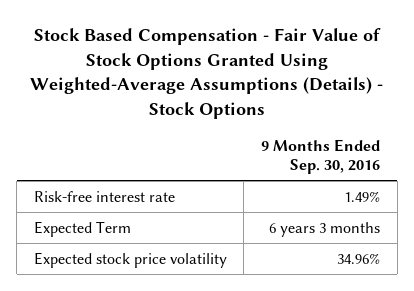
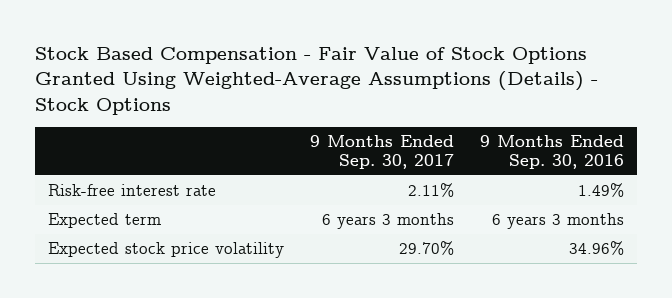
none -> [309,135,454,170] 9 Months Ended Sep. 30, 2017
[33,220,131,237] Expected Term -> [47,213,161,229] Expected term

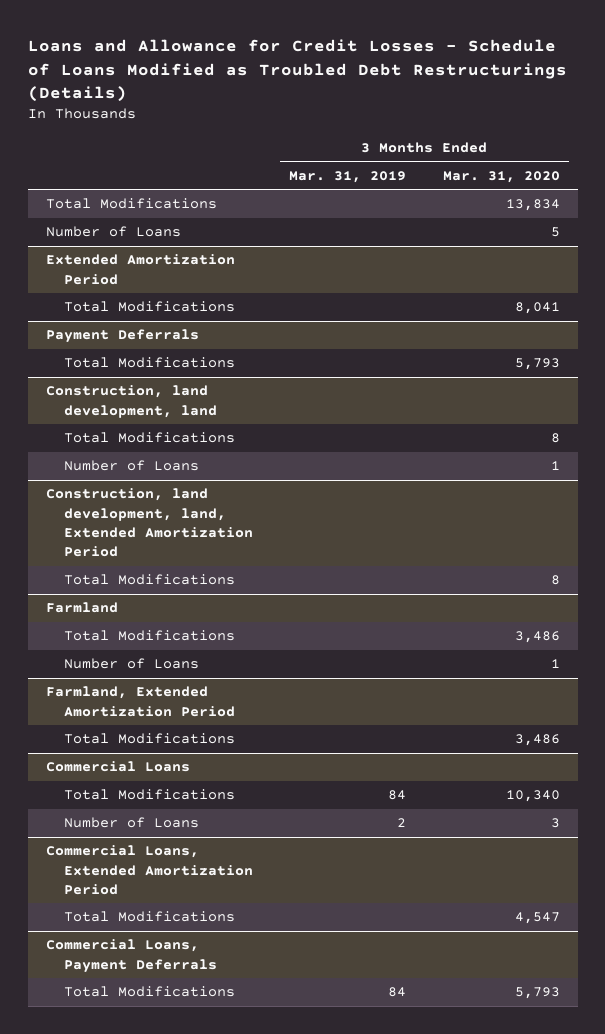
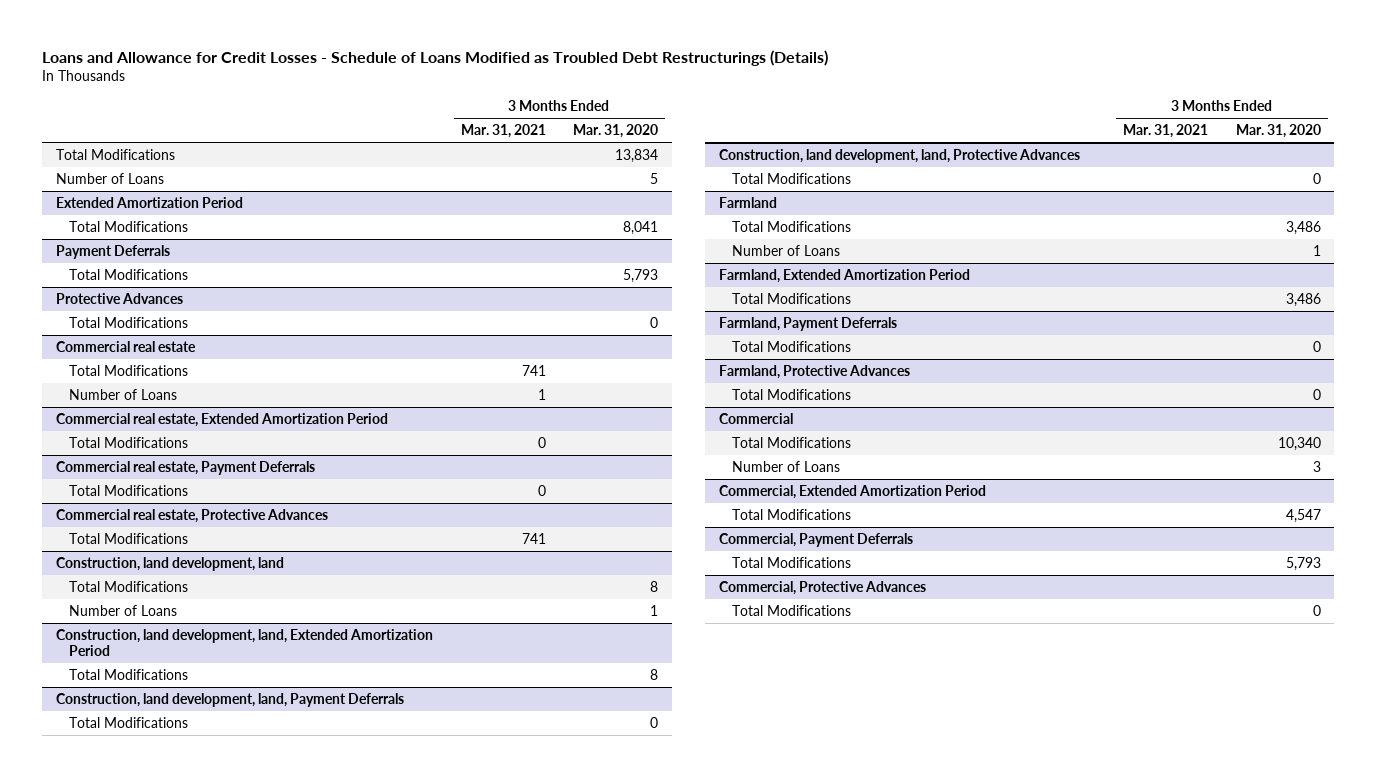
[289,170,407,183] Mar. 31, 2019 -> none
none -> [460,124,546,139] Mar. 31, 2021
none -> [56,292,184,304] Protective Advances
none -> [68,316,188,328] Total Modifications
none -> [56,340,197,352] Commercial real estate
none -> [68,364,188,376] Total Modifications
none -> [68,388,177,400] Number of Loans
none -> [56,412,389,427] Commercial real estate, Extended Amortization Period
none -> [68,436,188,448] Total Modifications
none -> [56,460,316,475] Commercial real estate, Payment Deferrals
none -> [68,484,188,496] Total Modifications
none -> [56,508,329,523] Commercial real estate, Protective Advances
none -> [68,532,188,544] Total Modifications
none -> [56,692,405,707] Construction, land development, land, Payment Deferrals
none -> [68,716,188,728] Total Modifications
none -> [718,148,1080,163] Construction, land development, land, Protective Advances
none -> [731,172,851,184] Total Modifications
none -> [718,316,897,331] Farmland, Payment Deferrals
none -> [731,340,851,352] Total Modifications
none -> [718,364,910,379] Farmland, Protective Advances
none -> [731,388,851,400] Total Modifications
[45,761,190,773] Commercial Loans -> [718,412,793,424] Commercial
[45,845,254,895] Commercial Loans, Extended Amortization Period -> [718,484,986,499] Commercial, Extended Amortization Period
[45,939,218,973] Commercial Loans, Payment Deferrals -> [718,532,913,547] Commercial, Payment Deferrals
none -> [718,580,926,595] Commercial, Protective Advances
none -> [731,604,851,616] Total Modifications

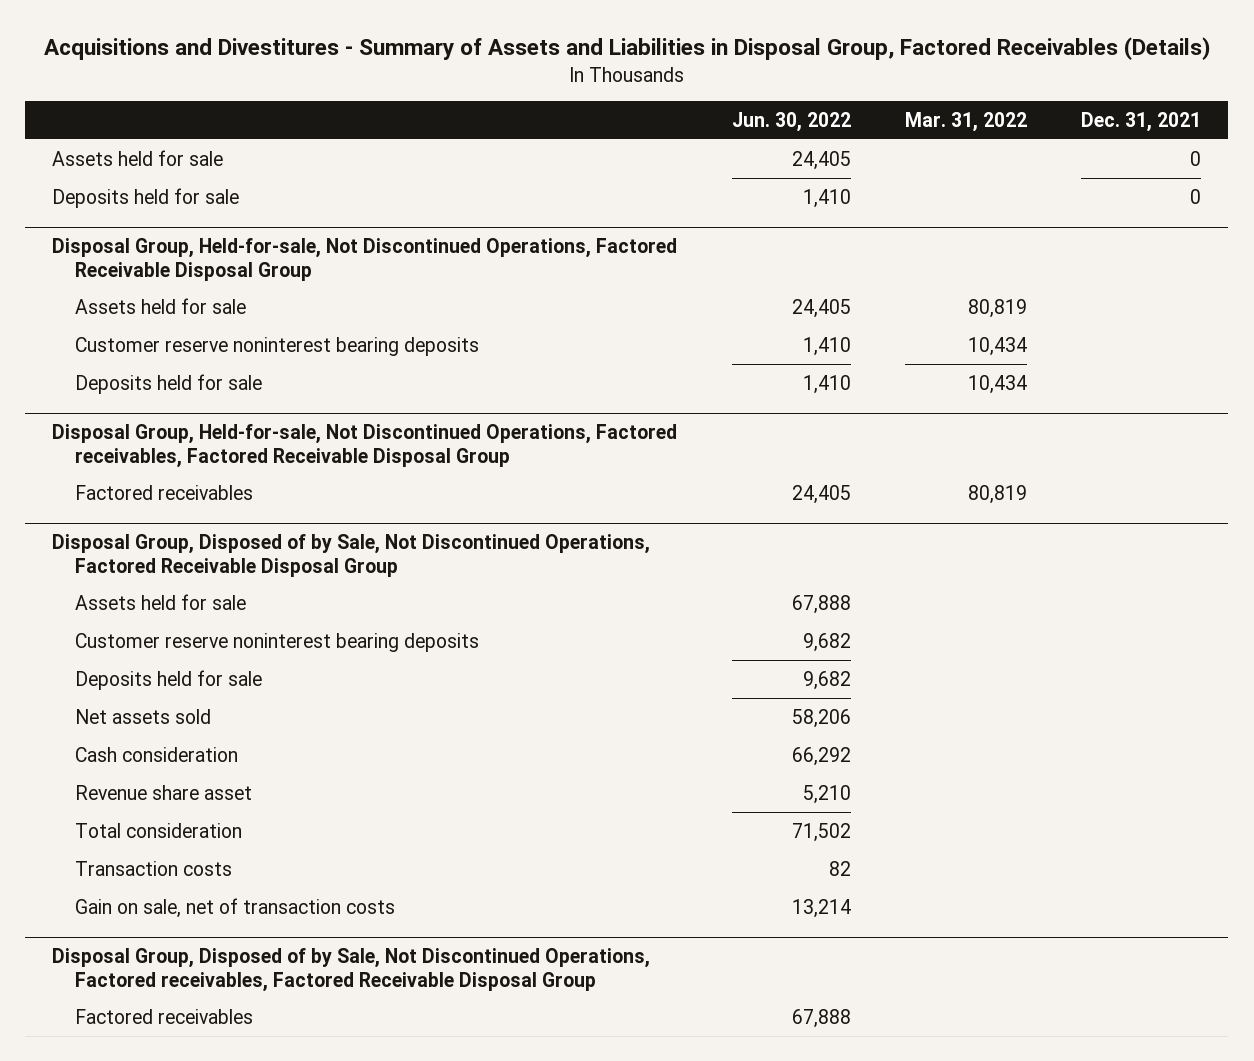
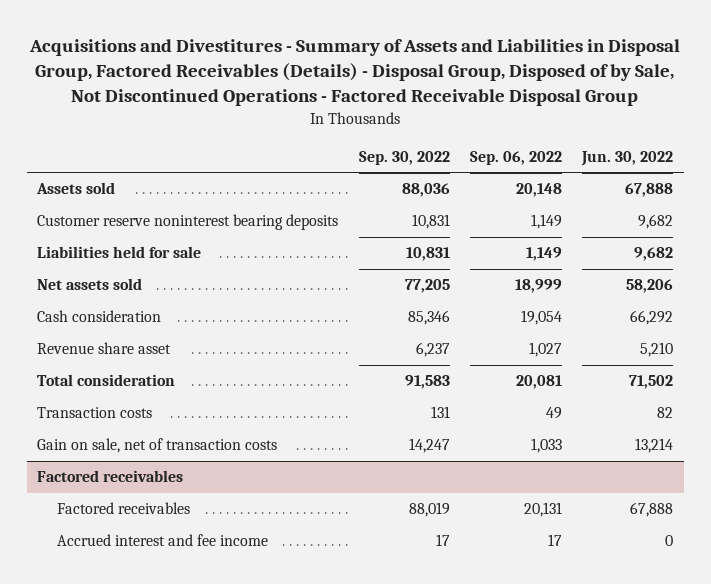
[43,37,1210,61] Acquisitions and Divestitures - Summary of Assets and Liabilities in Disposal Group, Factored Receivables (Details) -> [29,39,681,107] Acquisitions and Divestitures - Summary of Assets and Liabilities in Disposal Group, Factored Receivables (Details) - Disposal Group, Disposed of by Sale, Not Discontinued Operations - Factored Receivable Disposal Group
[904,111,1027,132] Mar. 31, 2022 -> none
[1081,111,1202,132] Dec. 31, 2021 -> none
none -> [358,150,450,165] Sep. 30, 2022
none -> [470,150,563,165] Sep. 06, 2022
[52,187,240,208] Deposits held for sale -> none
[52,238,678,281] Disposal Group, Held-for-sale, Not Discontinued Operations, Factored Receivable Disposal Group -> none
[75,297,247,314] Assets held for sale -> none
[75,336,480,356] Customer reserve noninterest bearing deposits -> none
[75,373,263,394] Deposits held for sale -> none
[52,424,678,468] Disposal Group, Held-for-sale, Not Discontinued Operations, Factored receivables, Factored Receivable Disposal Group -> none
[75,484,254,500] Factored receivables -> none
[52,534,651,577] Disposal Group, Disposed of by Sale, Not Discontinued Operations, Factored Receivable Disposal Group -> none
[75,593,247,610] Assets held for sale -> none
[52,149,224,166] Assets held for sale -> [36,182,116,195] Assets sold
[791,150,851,170] 24,405 -> [625,183,674,198] 67,888
[75,669,263,690] Deposits held for sale -> [37,246,202,259] Liabilities held for sale
[52,948,651,992] Disposal Group, Disposed of by Sale, Not Discontinued Operations, Factored receivables, Factored Receivable Disposal Group -> none
none -> [37,470,184,483] Factored receivables
none -> [56,534,268,547] Accrued interest and fee income

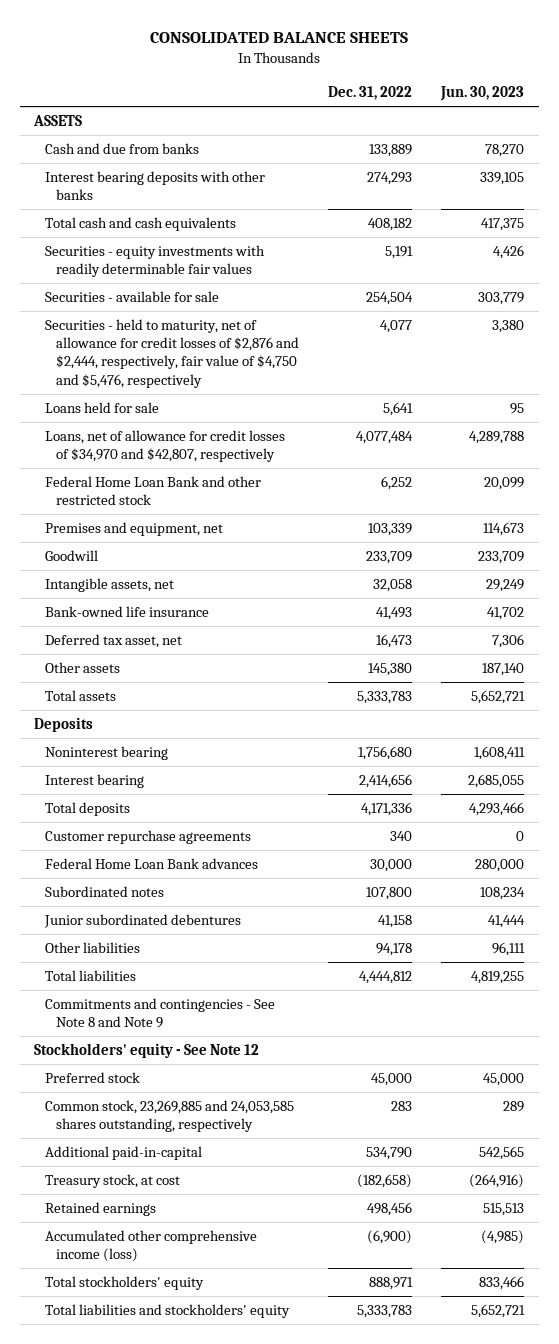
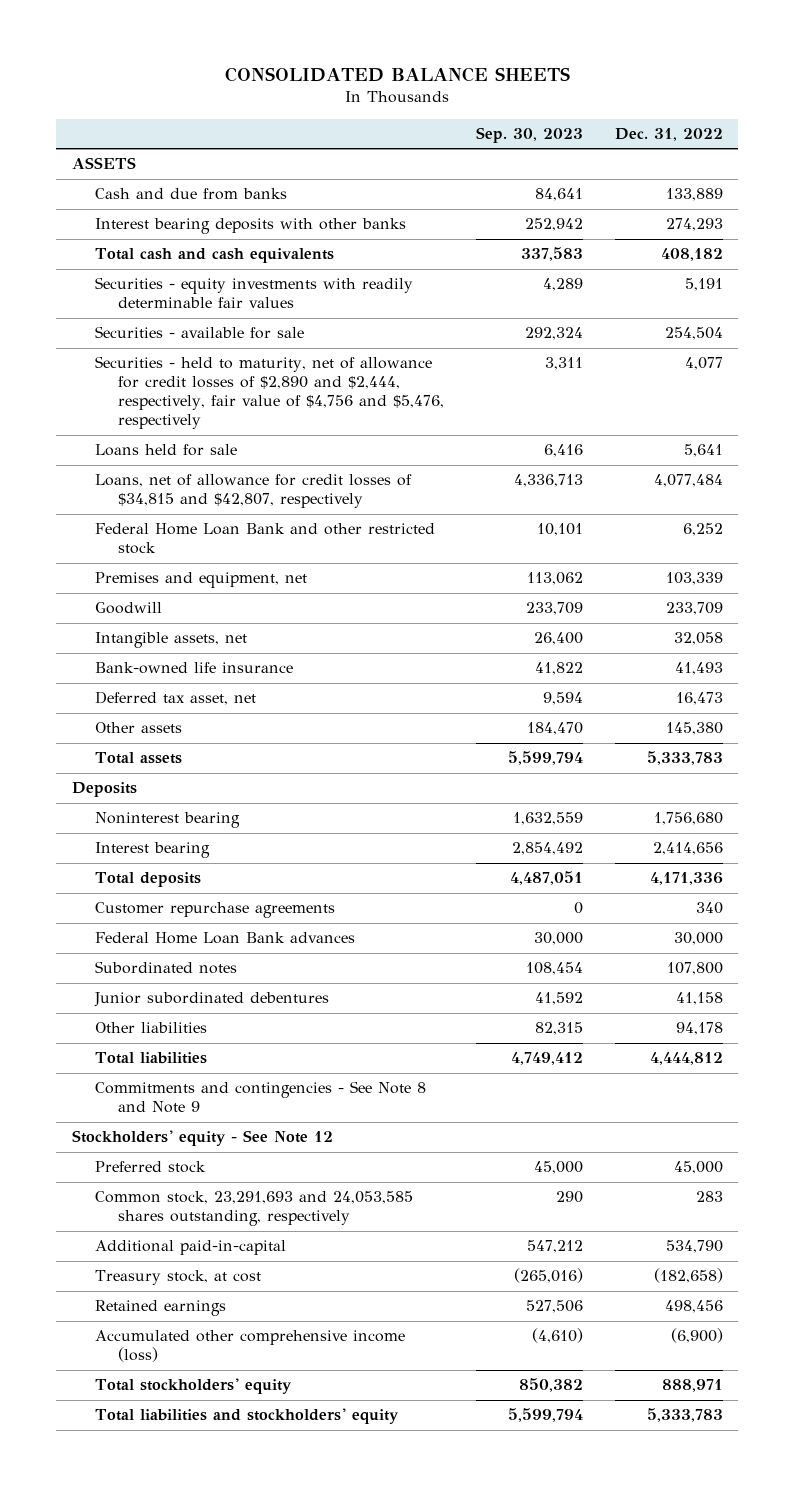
[440,86,525,102] Jun. 30, 2023 -> none
none -> [475,127,583,144] Sep. 30, 2023
[45,319,300,388] Securities - held to maturity, net of allowance for credit losses of $2,876 and $2,444, respectively, fair value of $4,750 and $5,476, respectively -> [94,356,444,430] Securities - held to maturity, net of allowance for credit losses of $2,890 and $2,444, respectively, fair value of $4,756 and $5,476, respectively
[45,430,286,463] Loans, net of allowance for credit losses of $34,970 and $42,807, respectively -> [94,474,412,509] Loans, net of allowance for credit losses of $34,815 and $42,807, respectively
[45,1100,295,1133] Common stock, 23,269,885 and 24,053,585 shares outstanding, respectively -> [94,1191,413,1227] Common stock, 23,291,693 and 24,053,585 shares outstanding, respectively

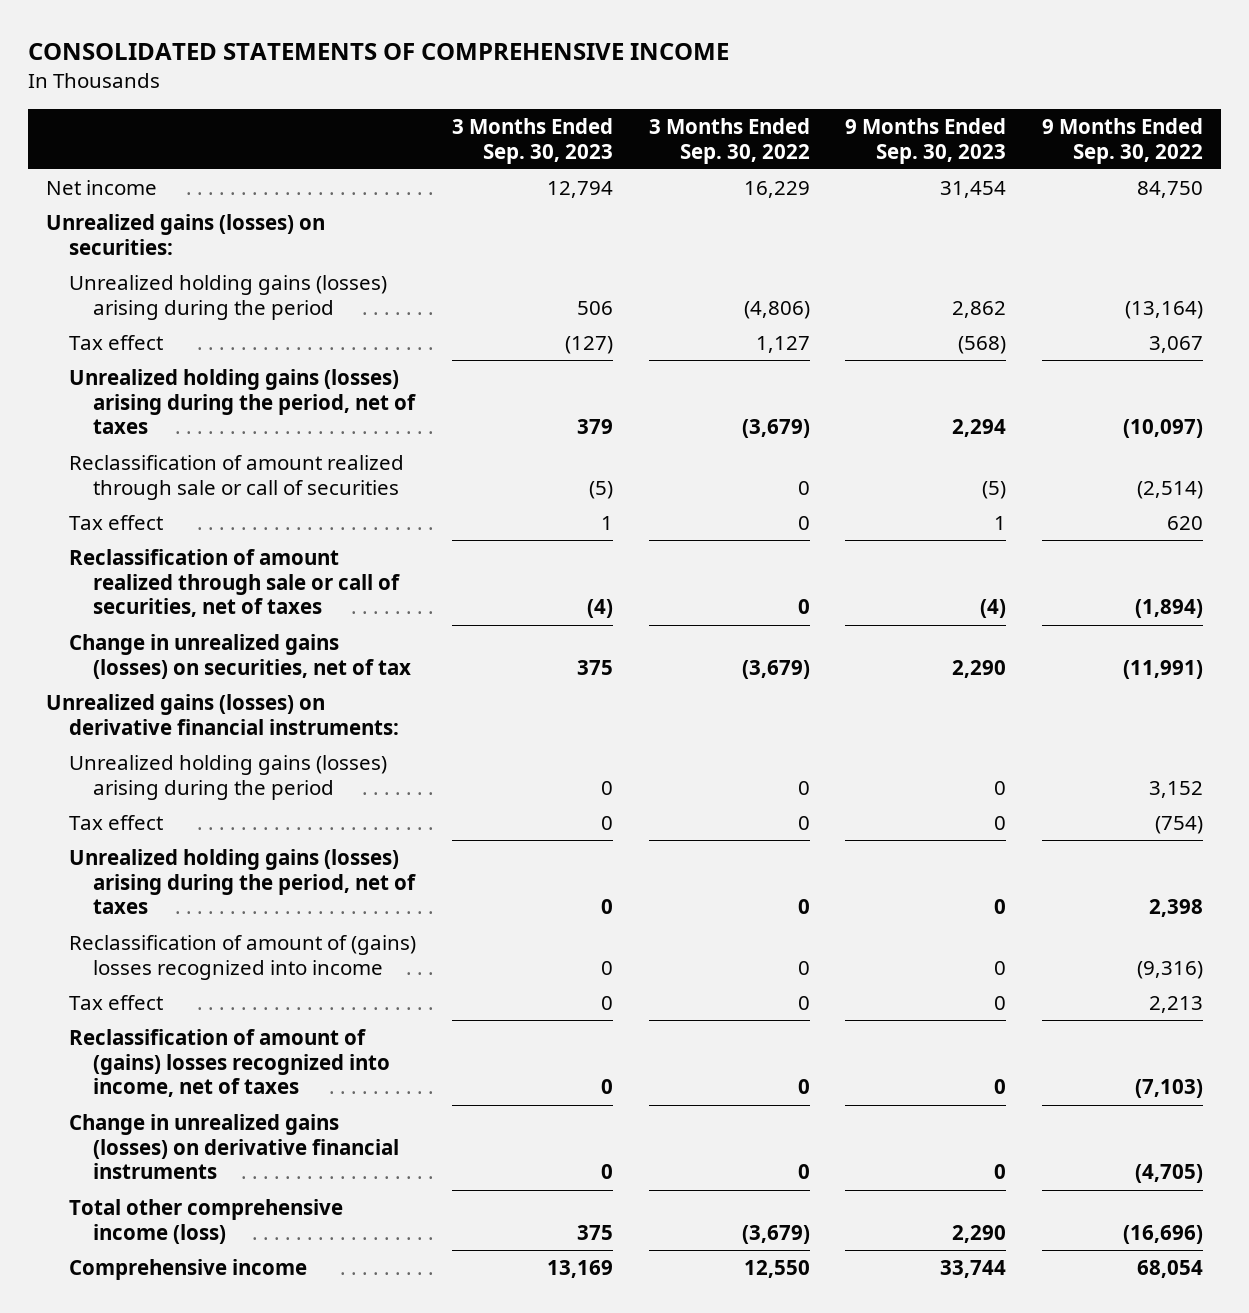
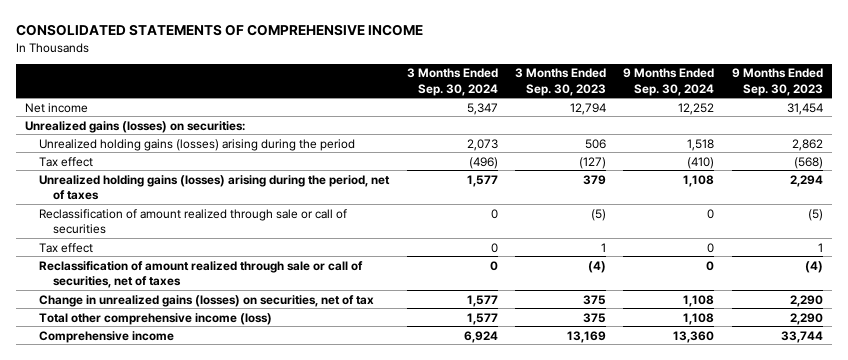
[648,118,810,164] 3 Months Ended Sep. 30, 2022 -> none
[1042,118,1204,164] 9 Months Ended Sep. 30, 2022 -> none
none -> [406,68,498,96] 3 Months Ended Sep. 30, 2024
none -> [623,68,715,96] 9 Months Ended Sep. 30, 2024
[46,694,400,735] Unrealized gains (losses) on derivative financial instruments: -> none
[69,755,388,800] Unrealized holding gains (losses) arising during the period -> none
[69,815,164,831] Tax effect -> none
[69,849,416,915] Unrealized holding gains (losses) arising during the period, net of taxes -> none
[69,935,417,980] Reclassification of amount of (gains) losses recognized into income -> none
[69,995,164,1011] Tax effect -> none
[69,1029,390,1098] Reclassification of amount of (gains) losses recognized into income, net of taxes -> none
[69,1114,399,1180] Change in unrealized gains (losses) on derivative financial instruments -> none

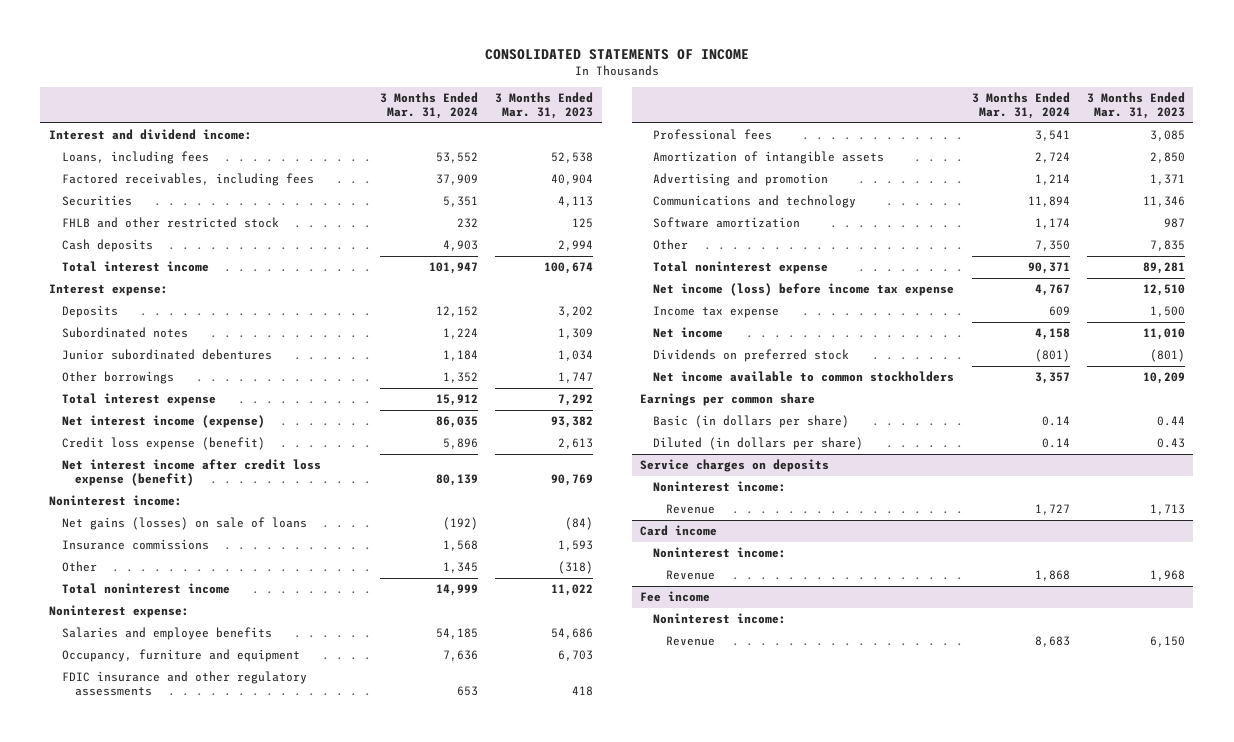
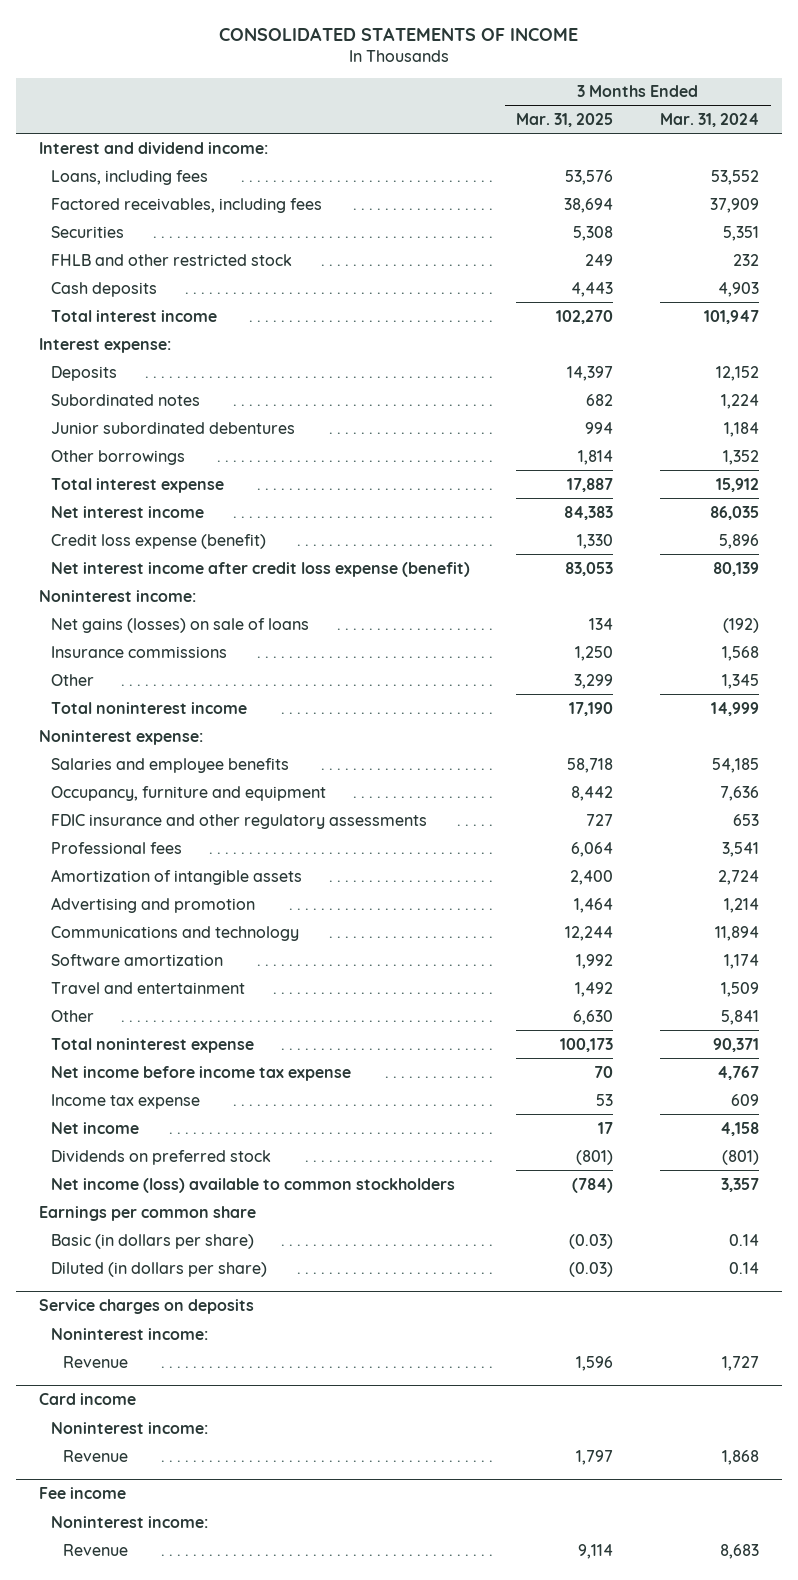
[495,92,594,119] 3 Months Ended Mar. 31, 2023 -> none
none -> [516,113,614,128] Mar. 31, 2025
[61,415,265,429] Net interest income (expense) -> [50,505,204,518] Net interest income
none -> [50,981,245,994] Travel and entertainment
[1034,240,1070,252] 7,350 -> [720,1009,759,1025] 5,841
[653,283,955,297] Net income (loss) before income tax expense -> [50,1065,351,1081] Net income before income tax expense
[653,371,955,383] Net income available to common stockholders -> [50,1177,455,1193] Net income (loss) available to common stockholders

